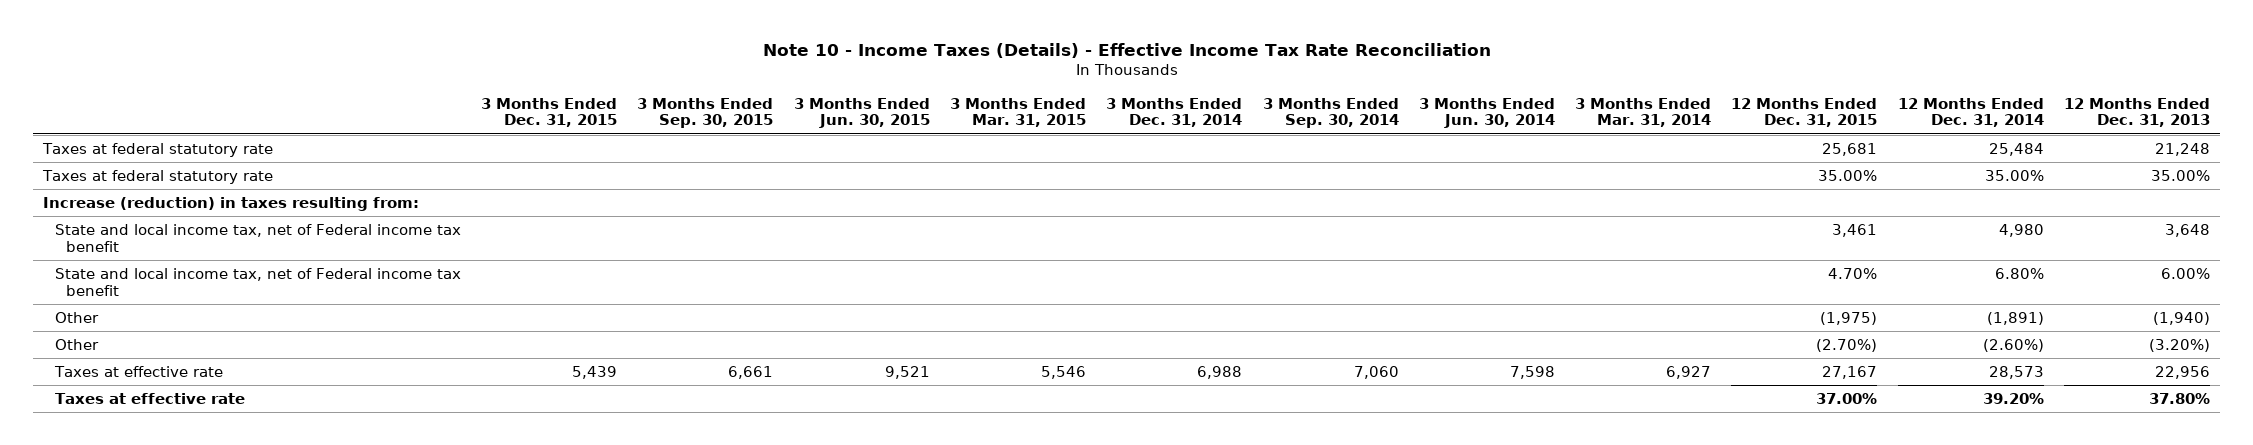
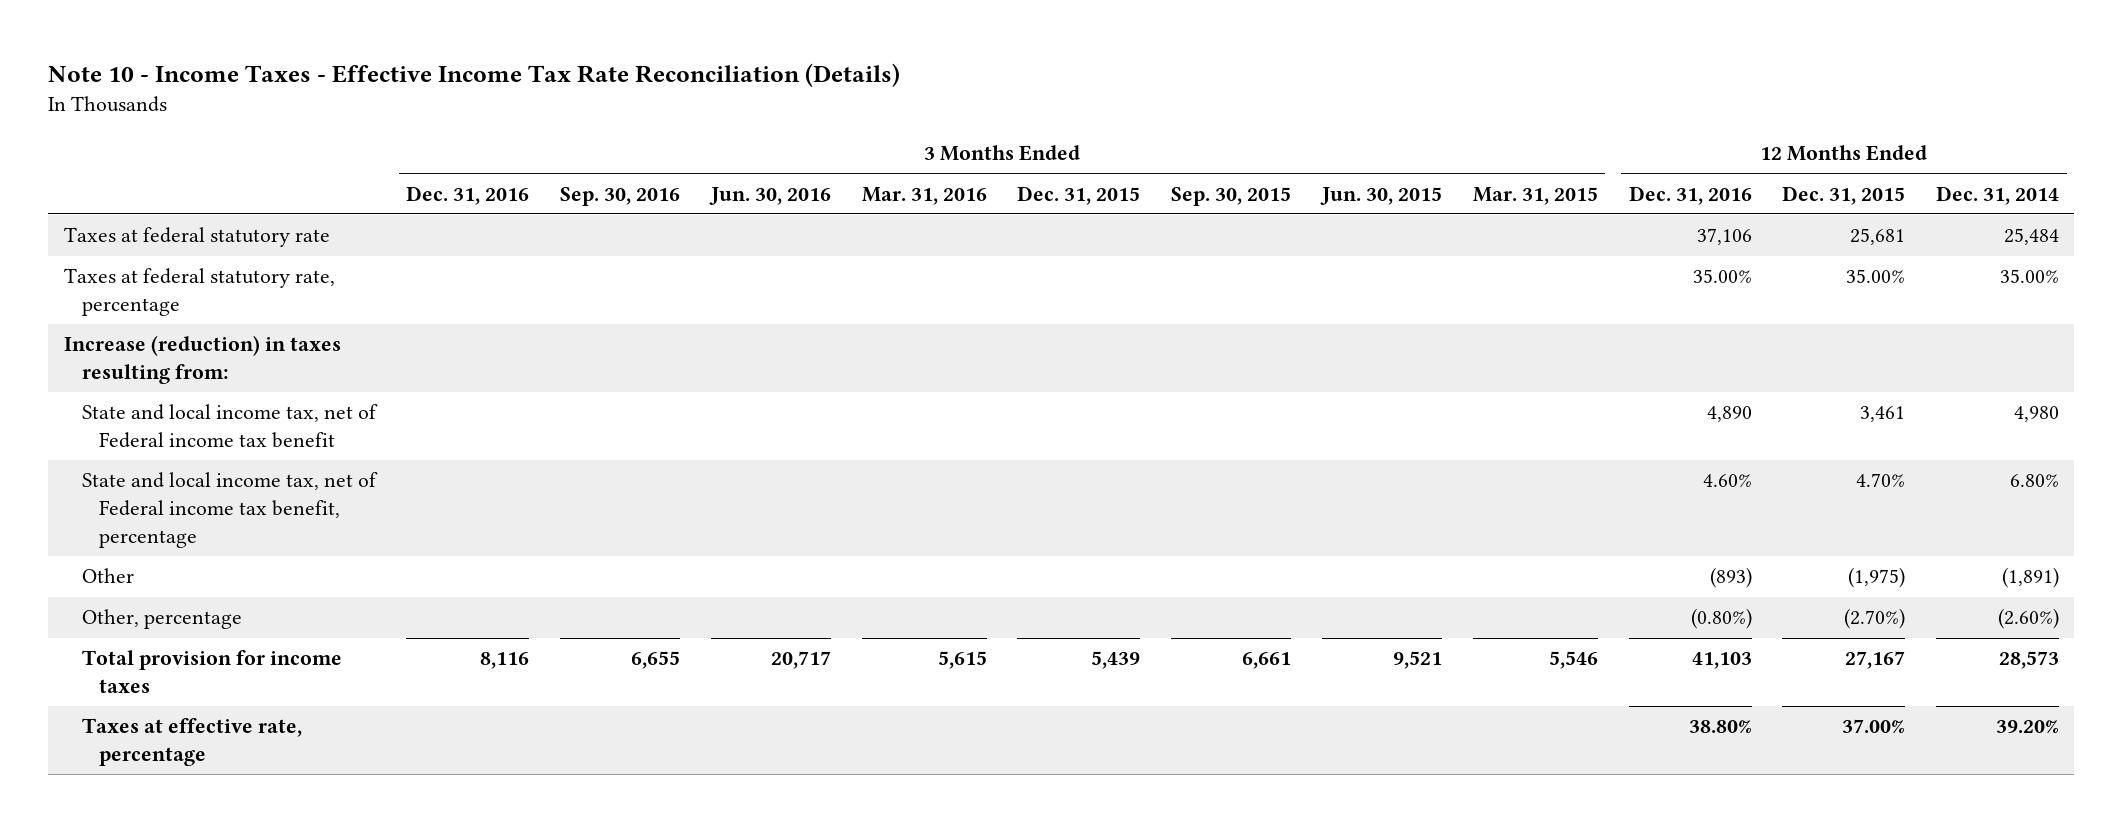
[762,42,1491,58] Note 10 - Income Taxes (Details) - Effective Income Tax Rate Reconciliation -> [48,62,901,87] Note 10 - Income Taxes - Effective Income Tax Rate Reconciliation (Details)
[1106,97,1243,128] 3 Months Ended Dec. 31, 2014 -> none
[1262,97,1399,129] 3 Months Ended Sep. 30, 2014 -> none
[1418,97,1555,129] 3 Months Ended Jun. 30, 2014 -> none
[1575,97,1712,128] 3 Months Ended Mar. 31, 2014 -> none
[2063,97,2210,128] 12 Months Ended Dec. 31, 2013 -> none
none -> [406,185,530,205] Dec. 31, 2016
none -> [560,186,681,206] Sep. 30, 2016
none -> [708,186,831,205] Jun. 30, 2016
none -> [861,186,987,205] Mar. 31, 2016
none -> [1628,185,1752,205] Dec. 31, 2016
[42,170,274,185] Taxes at federal statutory rate -> [63,268,335,317] Taxes at federal statutory rate, percentage
[54,268,461,296] State and local income tax, net of Federal income tax benefit -> [81,472,378,548] State and local income tax, net of Federal income tax benefit, percentage
[54,339,99,351] Other -> [81,609,242,630] Other, percentage
[53,366,223,378] Taxes at effective rate -> [81,650,342,694] Total provision for income taxes
[54,393,245,405] Taxes at effective rate -> [81,718,302,767] Taxes at effective rate, percentage

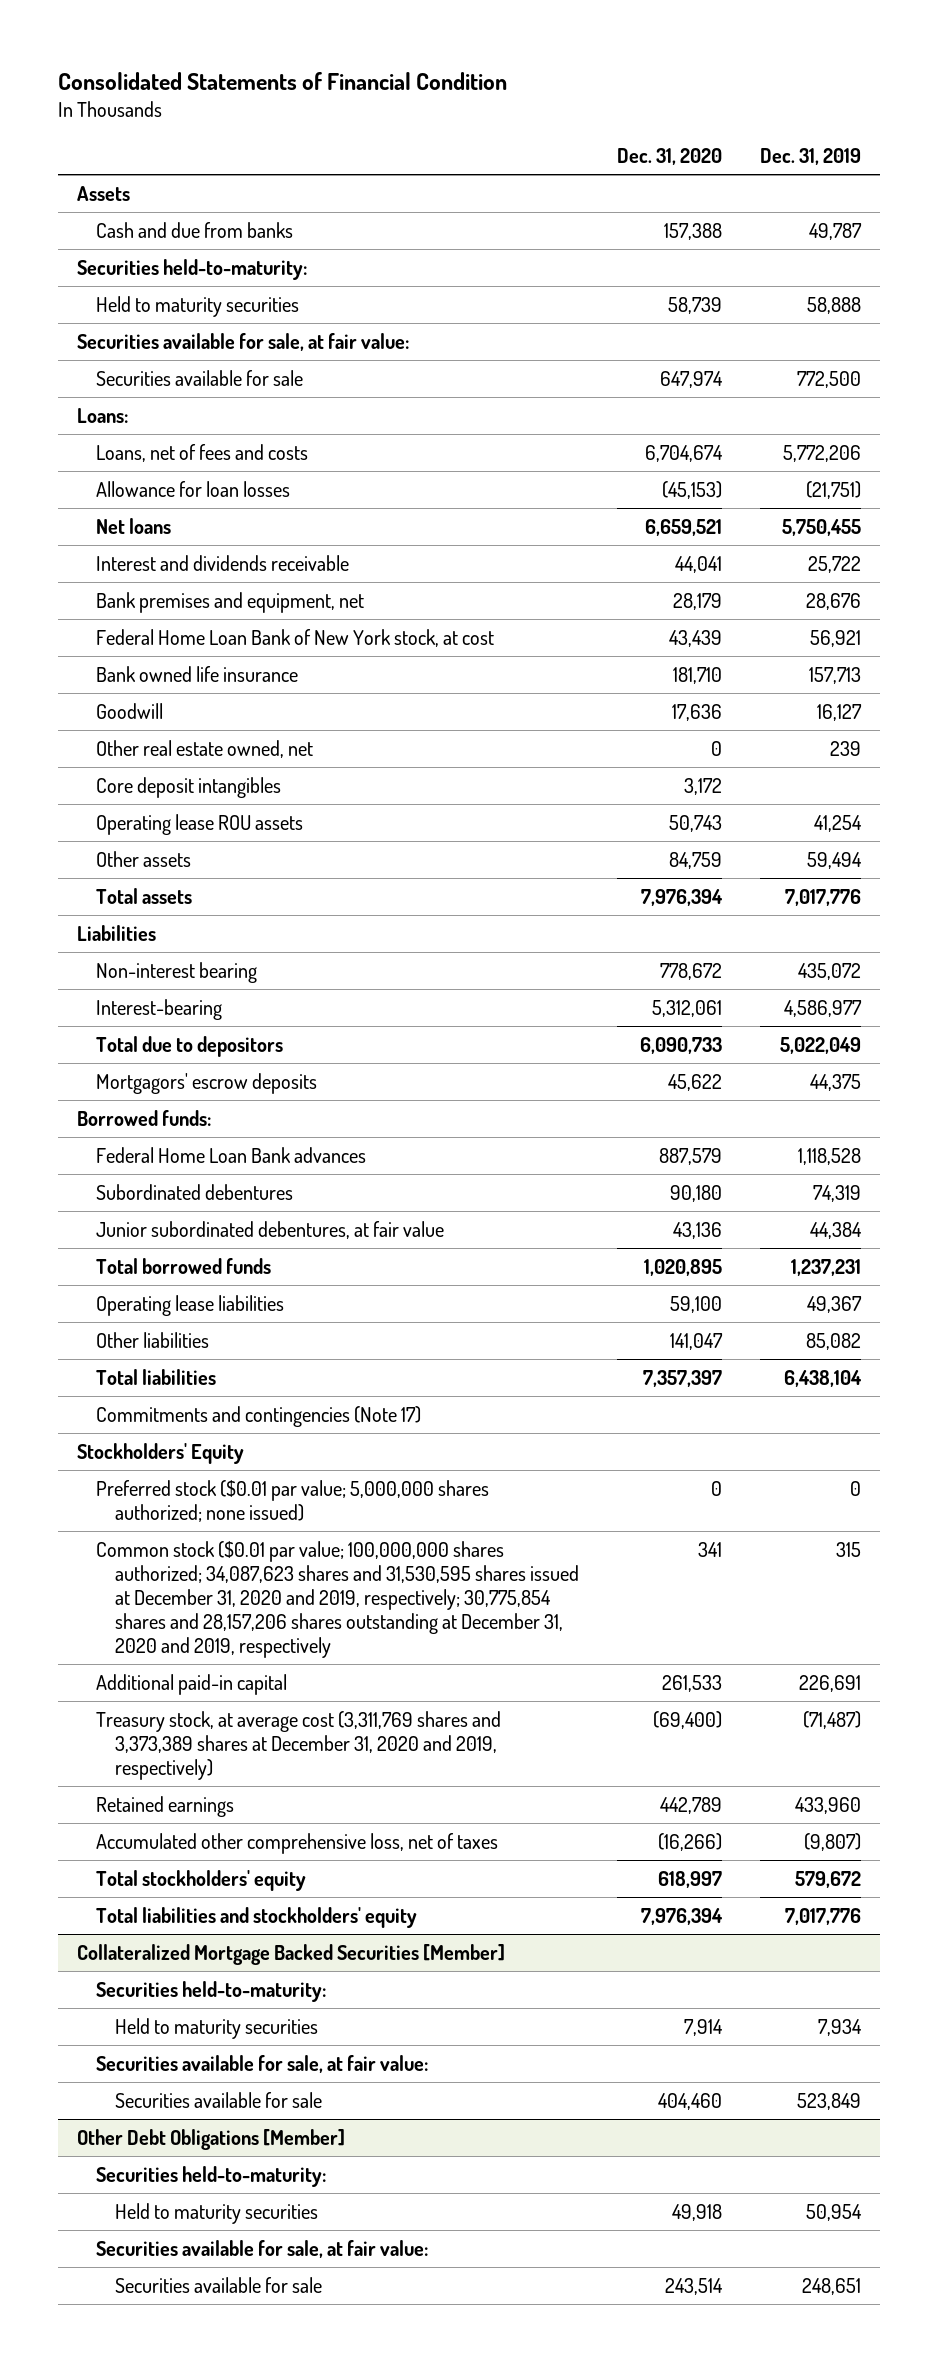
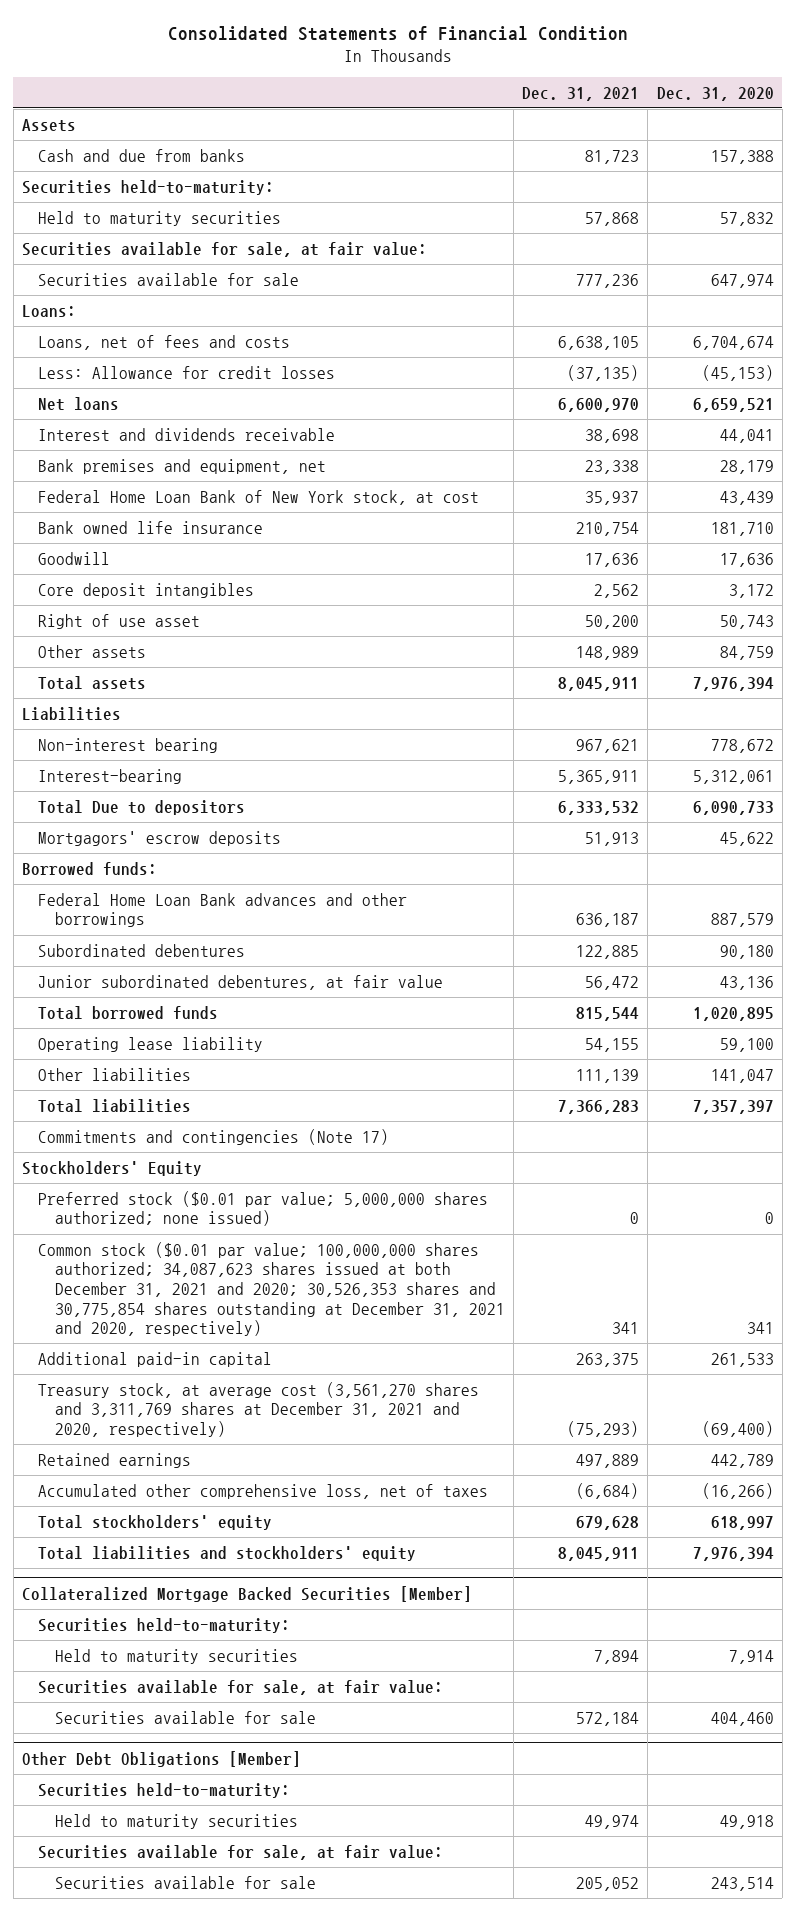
[759,148,861,166] Dec. 31, 2019 -> none
none -> [522,86,640,101] Dec. 31, 2021
[667,296,722,314] 58,739 -> [719,211,774,226] 57,832
[96,480,291,497] Allowance for loan losses -> [38,365,336,379] Less: Allowance for credit losses
[96,739,314,758] Other real estate owned, net -> none
[96,813,304,835] Operating lease ROU assets -> [38,613,201,629] Right of use asset
[96,1035,284,1057] Total due to depositors -> [38,799,246,815] Total Due to depositors
[96,1146,367,1163] Federal Home Loan Bank advances -> [38,892,408,928] Federal Home Loan Bank advances and other borrowings
[96,1294,285,1316] Operating lease liabilities -> [38,1036,264,1052] Operating lease liability
[96,1540,580,1658] Common stock ($0.01 par value; 100,000,000 shares authorized; 34,087,623 shares and 31,530,595 shares issued at December 31, 2020 and 2019, respectively; 30,775,854 shares and 28,157,206 shares outstanding at December 31, 2020 and 2019, respectively -> [38,1241,506,1337] Common stock ($0.01 par value; 100,000,000 shares authorized; 34,087,623 shares issued at both December 31, 2021 and 2020; 30,526,353 shares and 30,775,854 shares outstanding at December 31, 2021 and 2020, respectively)
[96,1710,502,1780] Treasury stock, at average cost (3,311,769 shares and 3,373,389 shares at December 31, 2020 and 2019, respectively) -> [38,1381,480,1437] Treasury stock, at average cost (3,561,270 shares and 3,311,769 shares at December 31, 2021 and 2020, respectively)

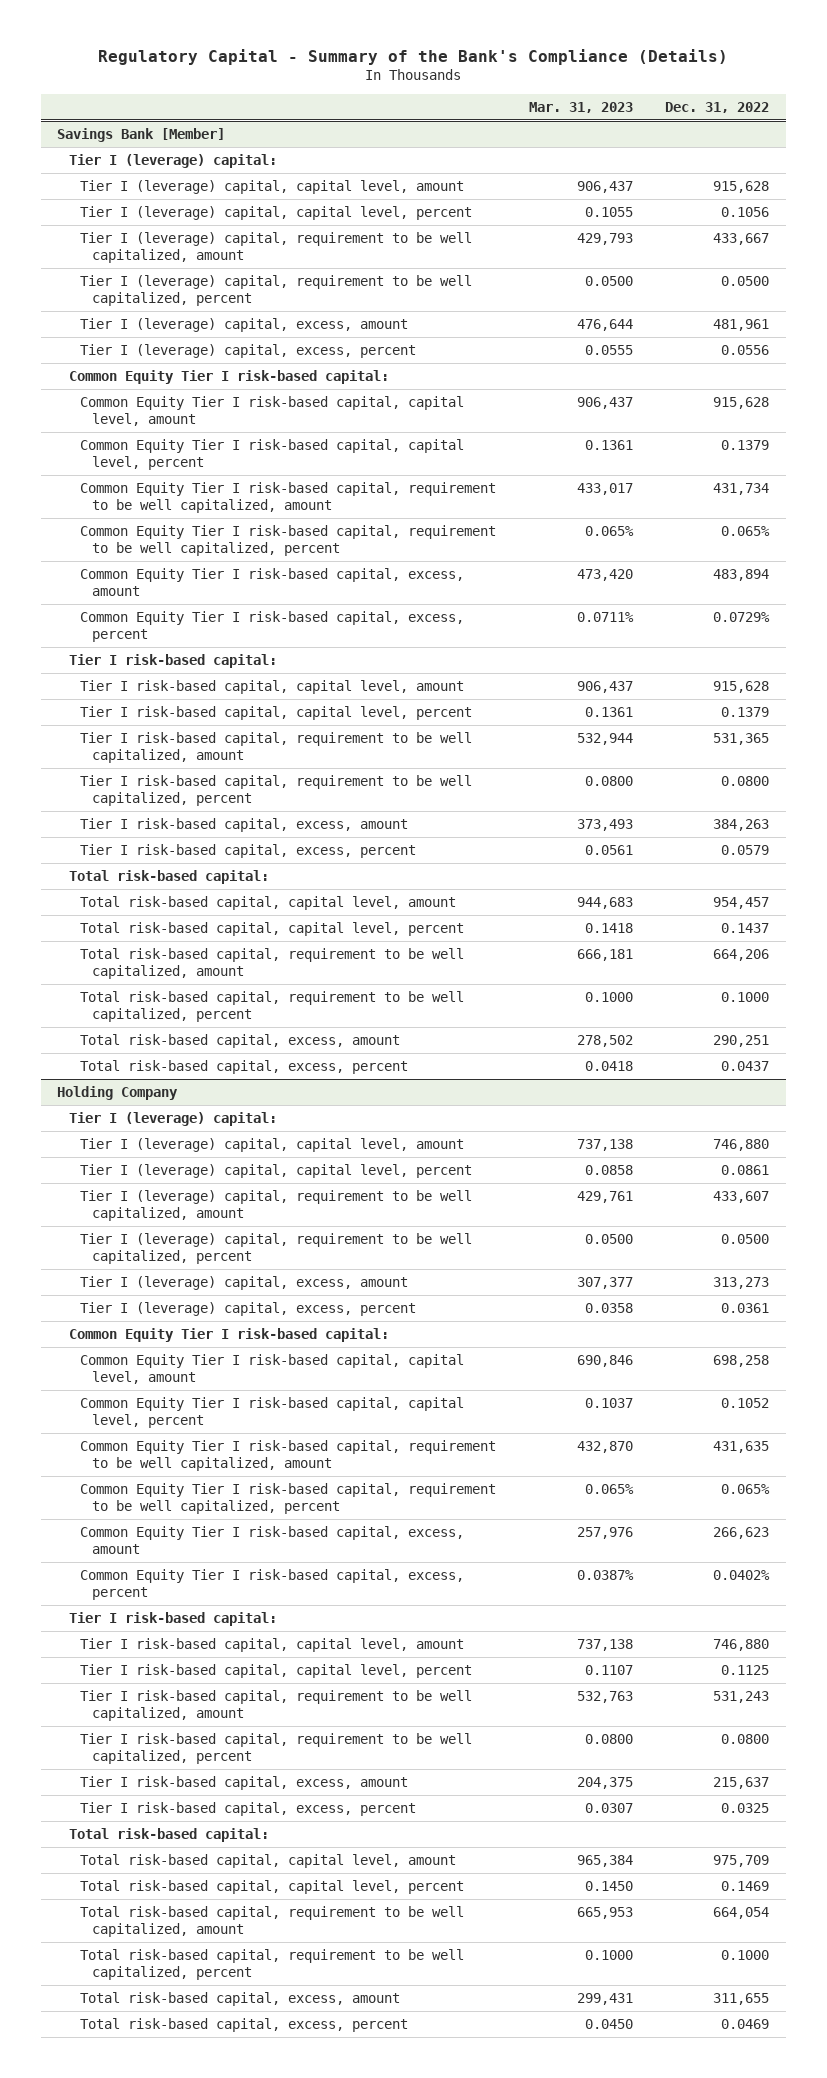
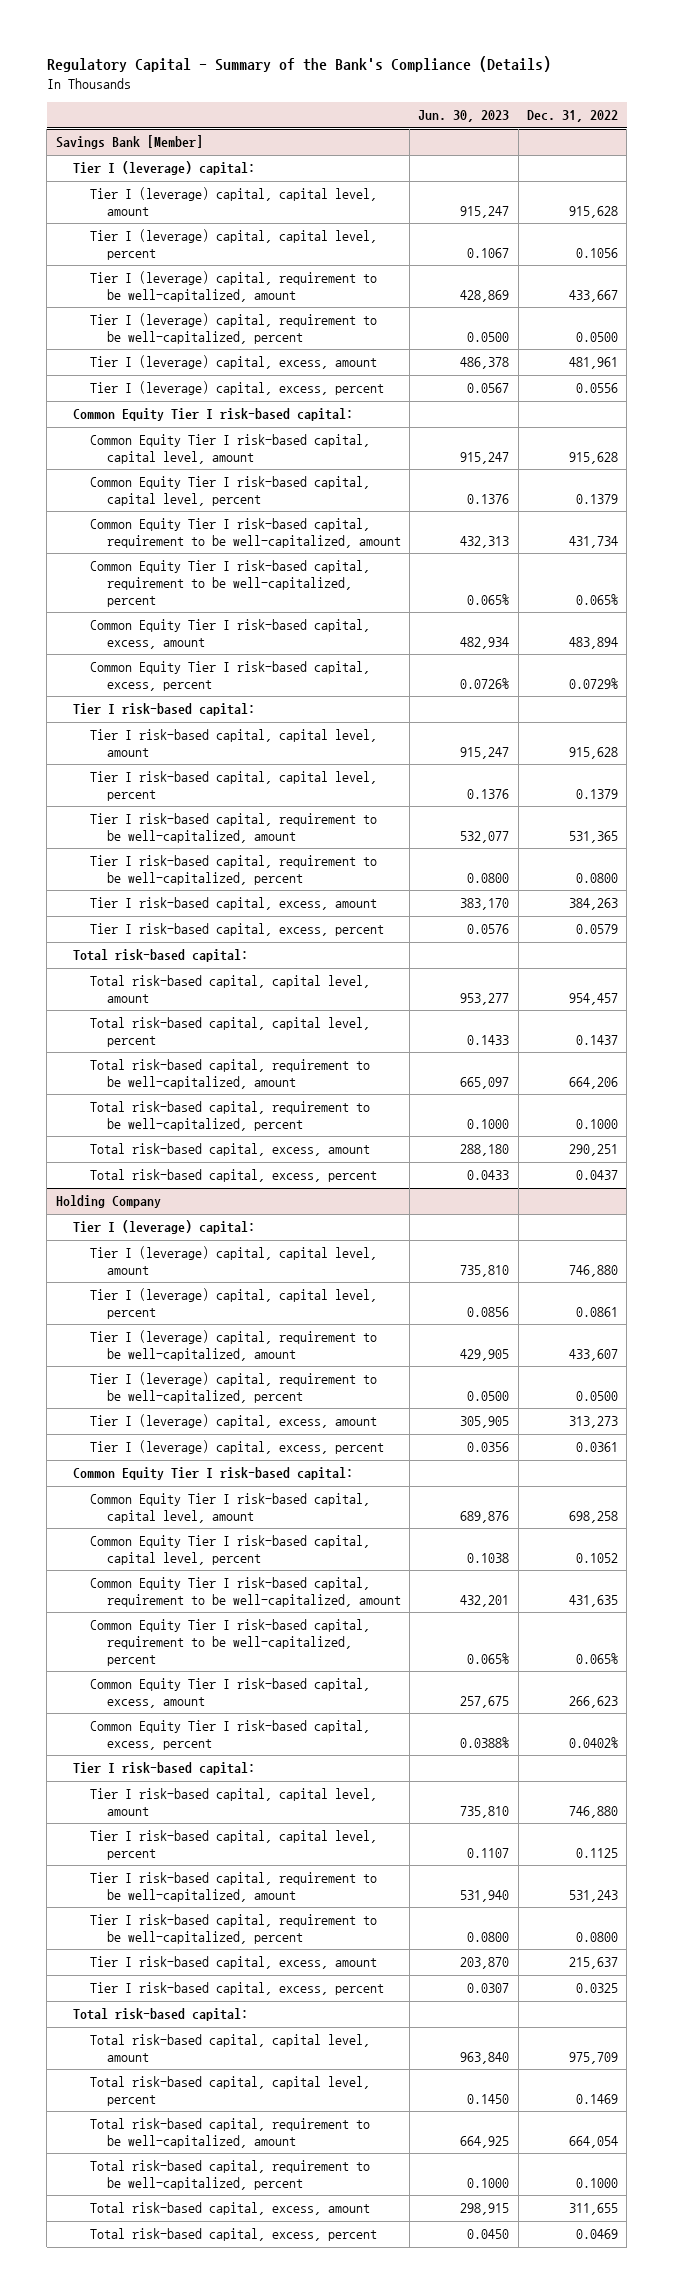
[528,101,633,113] Mar. 31, 2023 -> none
none -> [418,110,510,123] Jun. 30, 2023
[80,231,473,263] Tier I (leverage) capital, requirement to be well capitalized, amount -> [89,271,377,302] Tier I (leverage) capital, requirement to be well-capitalized, amount
[80,274,473,306] Tier I (leverage) capital, requirement to be well capitalized, percent -> [89,313,377,344] Tier I (leverage) capital, requirement to be well-capitalized, percent
[80,481,497,513] Common Equity Tier I risk-based capital, requirement to be well capitalized, amount -> [89,518,401,548] Common Equity Tier I risk-based capital, requirement to be well-capitalized, amount
[80,524,497,556] Common Equity Tier I risk-based capital, requirement to be well capitalized, percent -> [89,560,370,607] Common Equity Tier I risk-based capital, requirement to be well-capitalized, percent
[80,731,473,763] Tier I risk-based capital, requirement to be well capitalized, amount -> [89,813,377,843] Tier I risk-based capital, requirement to be well-capitalized, amount
[80,774,473,806] Tier I risk-based capital, requirement to be well capitalized, percent -> [89,855,377,885] Tier I risk-based capital, requirement to be well-capitalized, percent
[80,947,465,979] Total risk-based capital, requirement to be well capitalized, amount -> [89,1059,370,1089] Total risk-based capital, requirement to be well-capitalized, amount
[80,990,465,1022] Total risk-based capital, requirement to be well capitalized, percent -> [89,1101,370,1131] Total risk-based capital, requirement to be well-capitalized, percent
[80,1189,473,1221] Tier I (leverage) capital, requirement to be well capitalized, amount -> [89,1330,377,1361] Tier I (leverage) capital, requirement to be well-capitalized, amount
[80,1232,473,1264] Tier I (leverage) capital, requirement to be well capitalized, percent -> [89,1372,377,1403] Tier I (leverage) capital, requirement to be well-capitalized, percent
[80,1439,497,1471] Common Equity Tier I risk-based capital, requirement to be well capitalized, amount -> [89,1577,401,1607] Common Equity Tier I risk-based capital, requirement to be well-capitalized, amount
[80,1482,497,1514] Common Equity Tier I risk-based capital, requirement to be well capitalized, percent -> [89,1619,370,1666] Common Equity Tier I risk-based capital, requirement to be well-capitalized, percent
[80,1689,473,1721] Tier I risk-based capital, requirement to be well capitalized, amount -> [89,1872,377,1902] Tier I risk-based capital, requirement to be well-capitalized, amount
[80,1732,473,1764] Tier I risk-based capital, requirement to be well capitalized, percent -> [89,1914,377,1944] Tier I risk-based capital, requirement to be well-capitalized, percent
[80,1905,465,1937] Total risk-based capital, requirement to be well capitalized, amount -> [89,2118,370,2148] Total risk-based capital, requirement to be well-capitalized, amount
[80,1948,465,1980] Total risk-based capital, requirement to be well capitalized, percent -> [89,2160,370,2190] Total risk-based capital, requirement to be well-capitalized, percent

